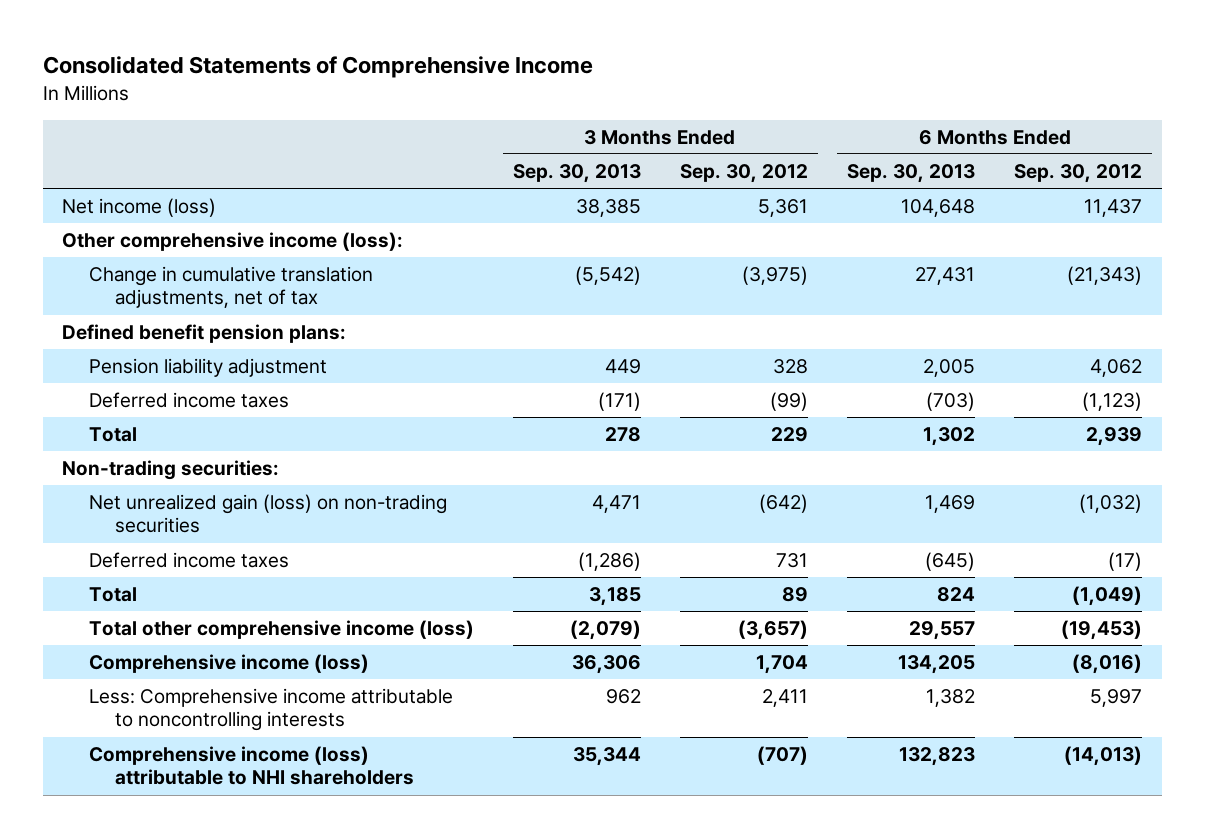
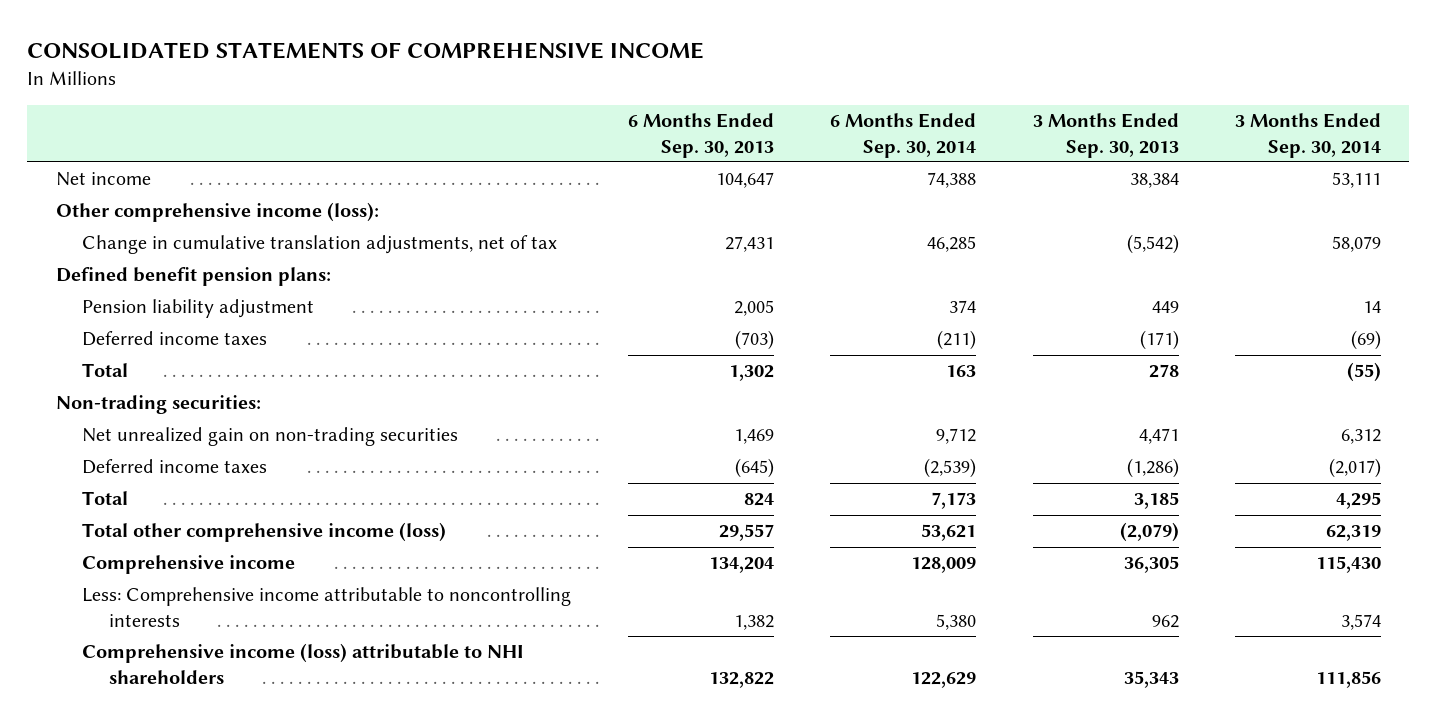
[42,56,593,79] Consolidated Statements of Comprehensive Income -> [27,42,705,60] CONSOLIDATED STATEMENTS OF COMPREHENSIVE INCOME
[679,163,808,183] Sep. 30, 2012 -> none
[1014,163,1143,183] Sep. 30, 2012 -> none
none -> [830,113,977,158] 6 Months Ended Sep. 30, 2014
none -> [1234,113,1381,158] 3 Months Ended Sep. 30, 2014
[62,198,217,218] Net income (loss) -> [55,172,151,187] Net income
[575,199,641,218] 38,385 -> [1129,173,1179,189] 38,384
[901,199,976,218] 104,648 -> [715,172,774,189] 104,647
[88,494,447,534] Net unrealized gain (loss) on non-trading securities -> [82,427,459,447] Net unrealized gain on non-trading securities
[88,654,369,674] Comprehensive income (loss) -> [82,555,296,575] Comprehensive income
[571,655,641,675] 36,306 -> [1123,556,1179,574] 36,305
[898,655,976,675] 134,205 -> [708,557,774,574] 134,204
[572,747,641,767] 35,344 -> [1123,670,1179,688] 35,343
[899,747,976,767] 132,823 -> [708,671,774,688] 132,822

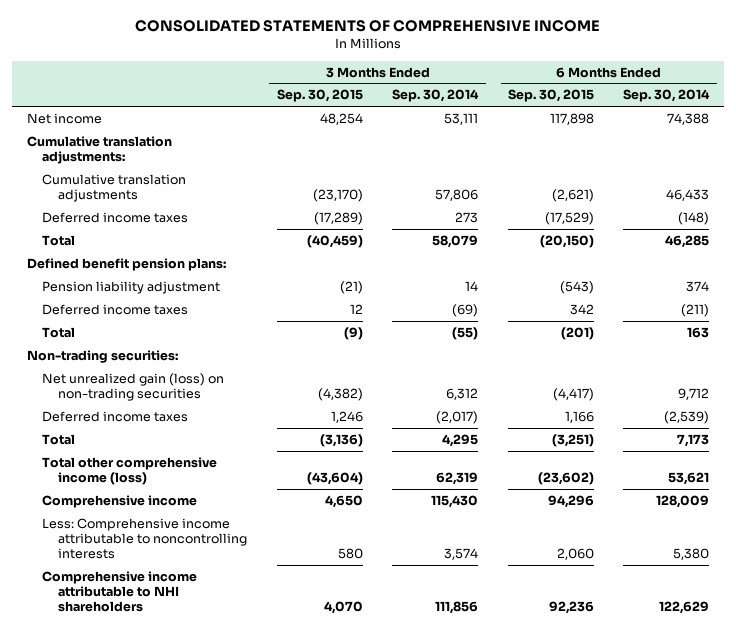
[627,113,774,158] 6 Months Ended Sep. 30, 2013 -> none
[1032,113,1179,158] 3 Months Ended Sep. 30, 2013 -> none
none -> [276,89,363,103] Sep. 30, 2015
none -> [507,89,594,103] Sep. 30, 2015
[55,202,379,223] Other comprehensive income (loss): -> none
none -> [26,135,172,164] Cumulative translation adjustments:
none -> [42,173,187,202] Cumulative translation adjustments
none -> [42,211,189,223] Deferred income taxes
[82,235,558,255] Change in cumulative translation adjustments, net of tax -> [42,234,76,246] Total
[82,427,459,447] Net unrealized gain on non-trading securities -> [42,372,225,401] Net unrealized gain (loss) on non-trading securities
[82,643,525,684] Comprehensive income (loss) attributable to NHI shareholders -> [42,570,198,612] Comprehensive income attributable to NHI shareholders

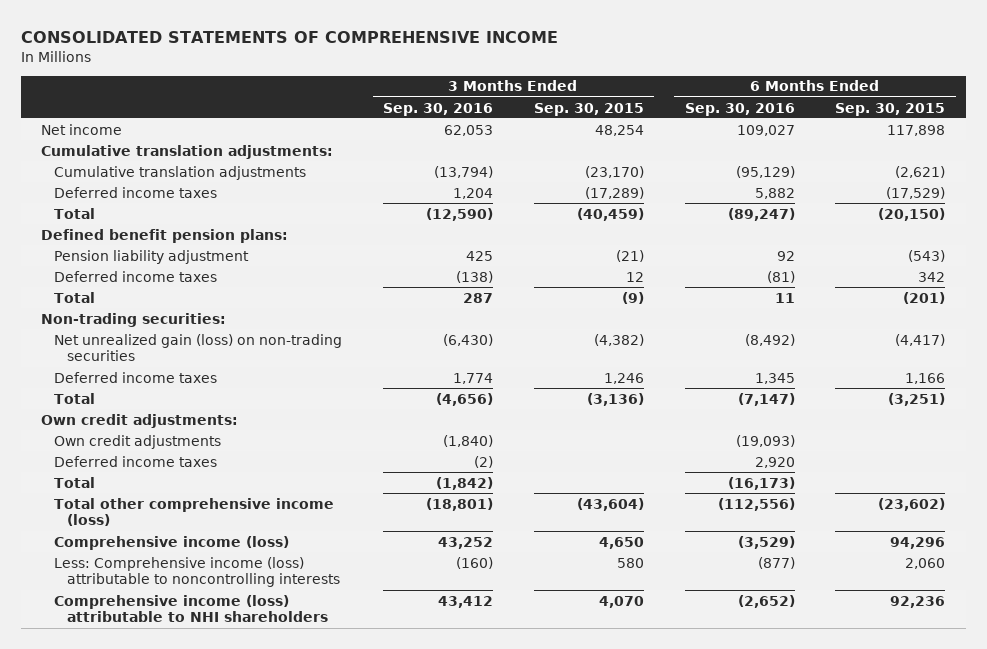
[392,89,480,103] Sep. 30, 2014 -> none
[623,89,711,103] Sep. 30, 2014 -> none
none -> [382,102,493,116] Sep. 30, 2016
none -> [684,102,795,116] Sep. 30, 2016
none -> [41,413,239,428] Own credit adjustments:
none -> [54,434,222,449] Own credit adjustments
none -> [54,455,218,467] Deferred income taxes
none -> [54,476,96,488] Total
[42,494,198,508] Comprehensive income -> [54,535,290,550] Comprehensive income (loss)
[42,517,248,559] Less: Comprehensive income attributable to noncontrolling interests -> [54,556,340,588] Less: Comprehensive income (loss) attributable to noncontrolling interests
[42,570,198,612] Comprehensive income attributable to NHI shareholders -> [54,594,328,623] Comprehensive income (loss) attributable to NHI shareholders

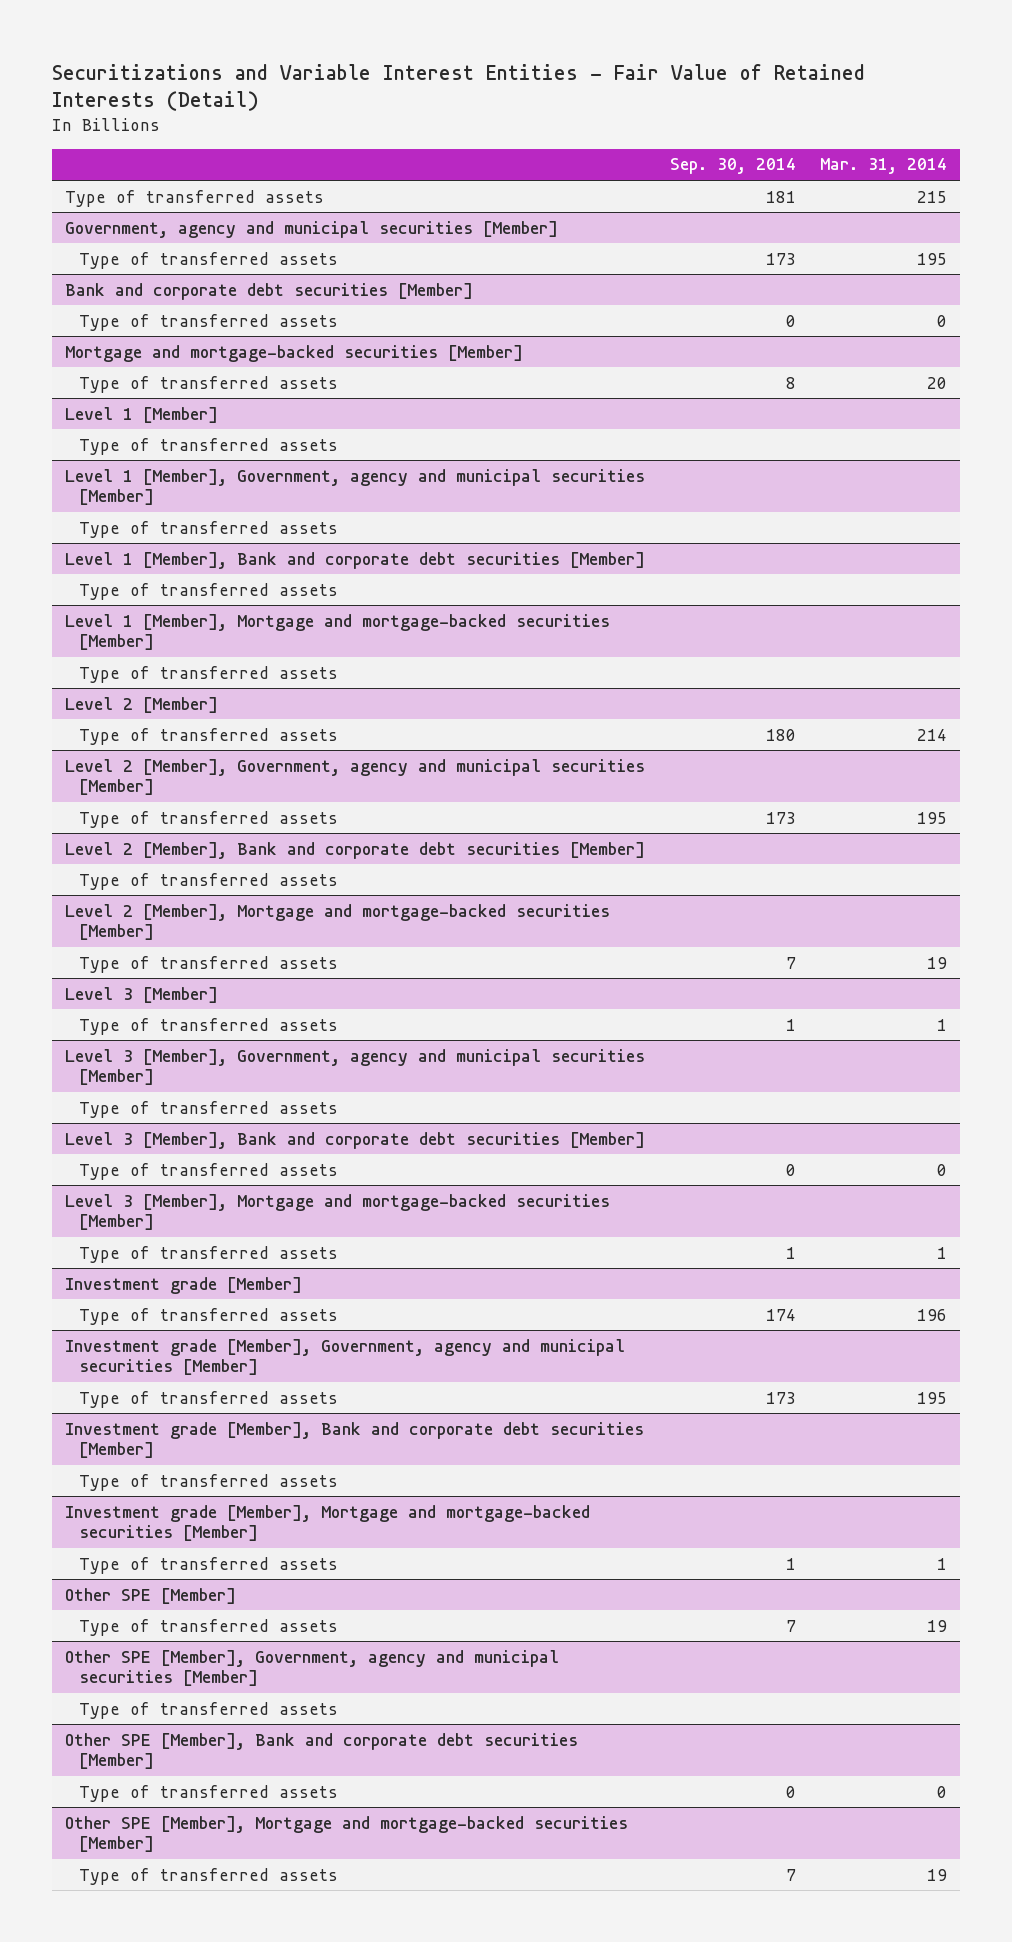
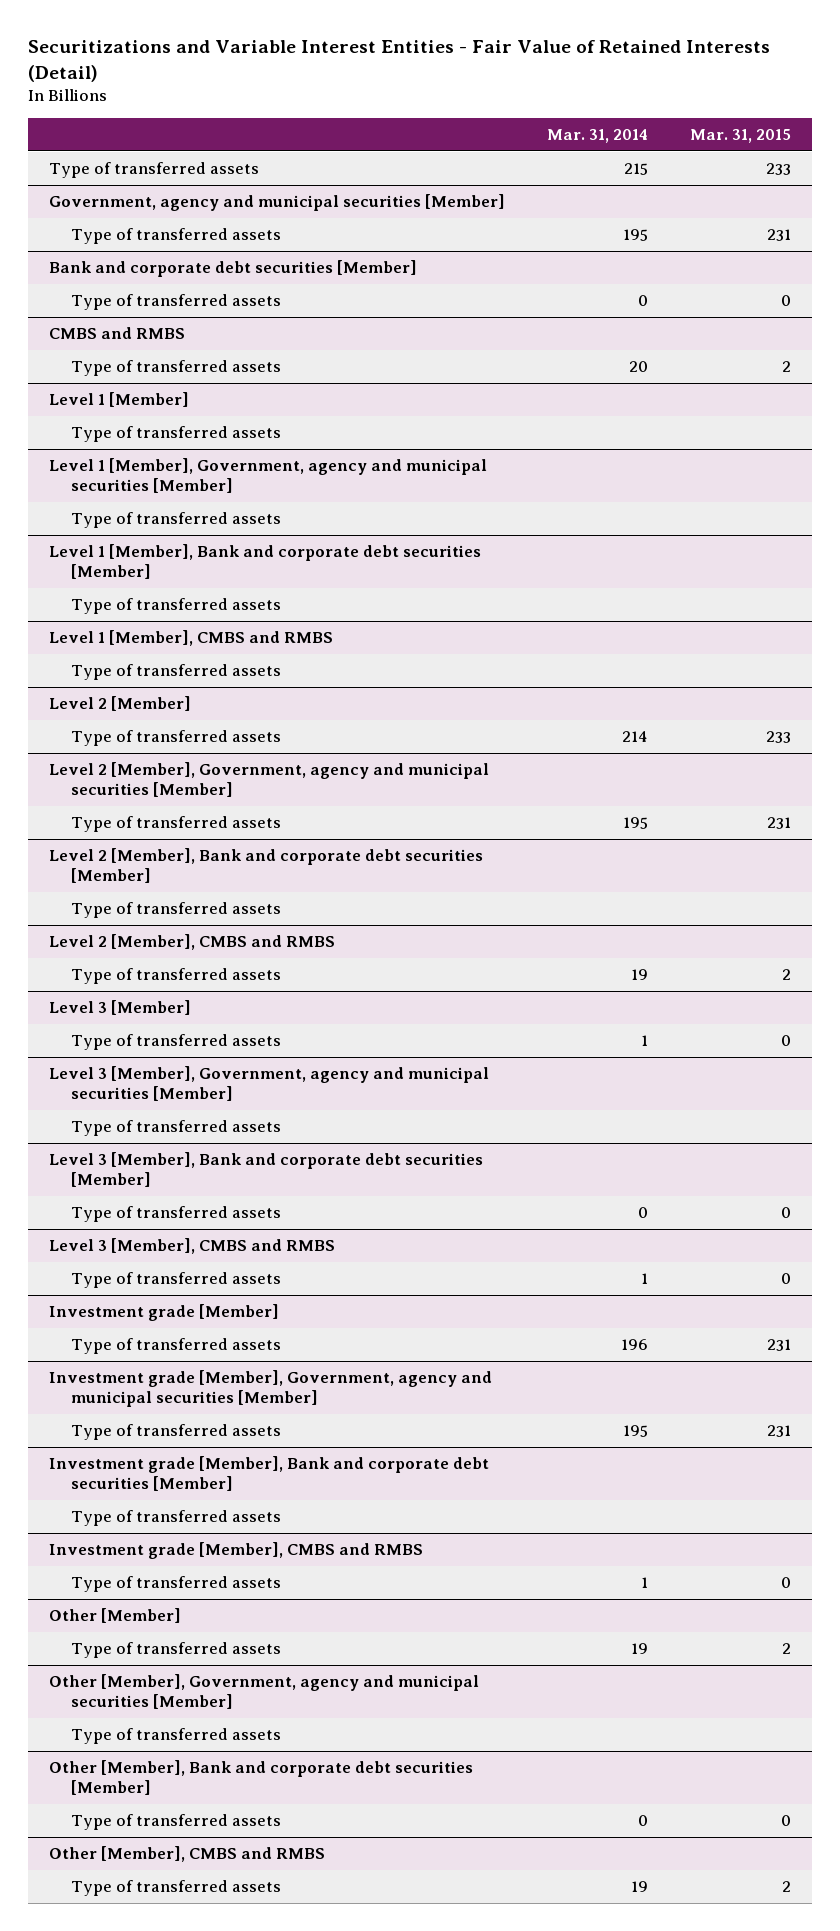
[669,158,796,175] Sep. 30, 2014 -> none
none -> [690,129,792,144] Mar. 31, 2015
[64,344,523,362] Mortgage and mortgage-backed securities [Member] -> [48,327,185,340] CMBS and RMBS
[64,613,610,651] Level 1 [Member], Mortgage and mortgage-backed securities [Member] -> none
none -> [48,630,333,647] Level 1 [Member], CMBS and RMBS
[64,903,610,941] Level 2 [Member], Mortgage and mortgage-backed securities [Member] -> none
none -> [48,934,335,951] Level 2 [Member], CMBS and RMBS
[64,1193,610,1231] Level 3 [Member], Mortgage and mortgage-backed securities [Member] -> none
none -> [48,1238,335,1255] Level 3 [Member], CMBS and RMBS
[64,1504,590,1542] Investment grade [Member], Mortgage and mortgage-backed securities [Member] -> none
none -> [48,1542,423,1560] Investment grade [Member], CMBS and RMBS
[64,1587,236,1604] Other SPE [Member] -> [48,1608,181,1624] Other [Member]
[64,1649,559,1687] Other SPE [Member], Government, agency and municipal securities [Member] -> [48,1674,479,1710] Other [Member], Government, agency and municipal securities [Member]
[64,1732,578,1770] Other SPE [Member], Bank and corporate debt securities [Member] -> [48,1760,473,1796] Other [Member], Bank and corporate debt securities [Member]
[64,1815,628,1853] Other SPE [Member], Mortgage and mortgage-backed securities [Member] -> none
none -> [48,1846,325,1863] Other [Member], CMBS and RMBS

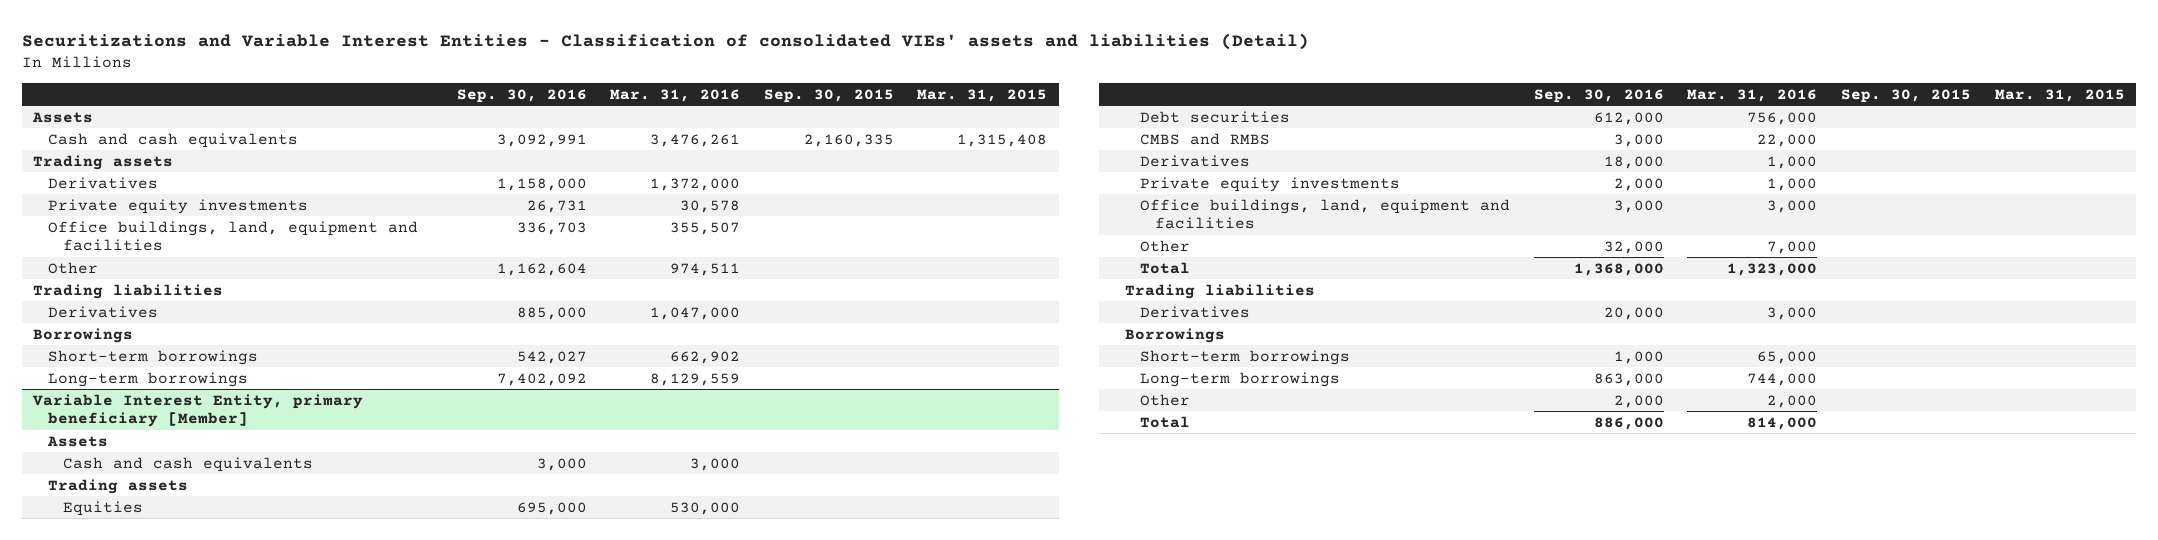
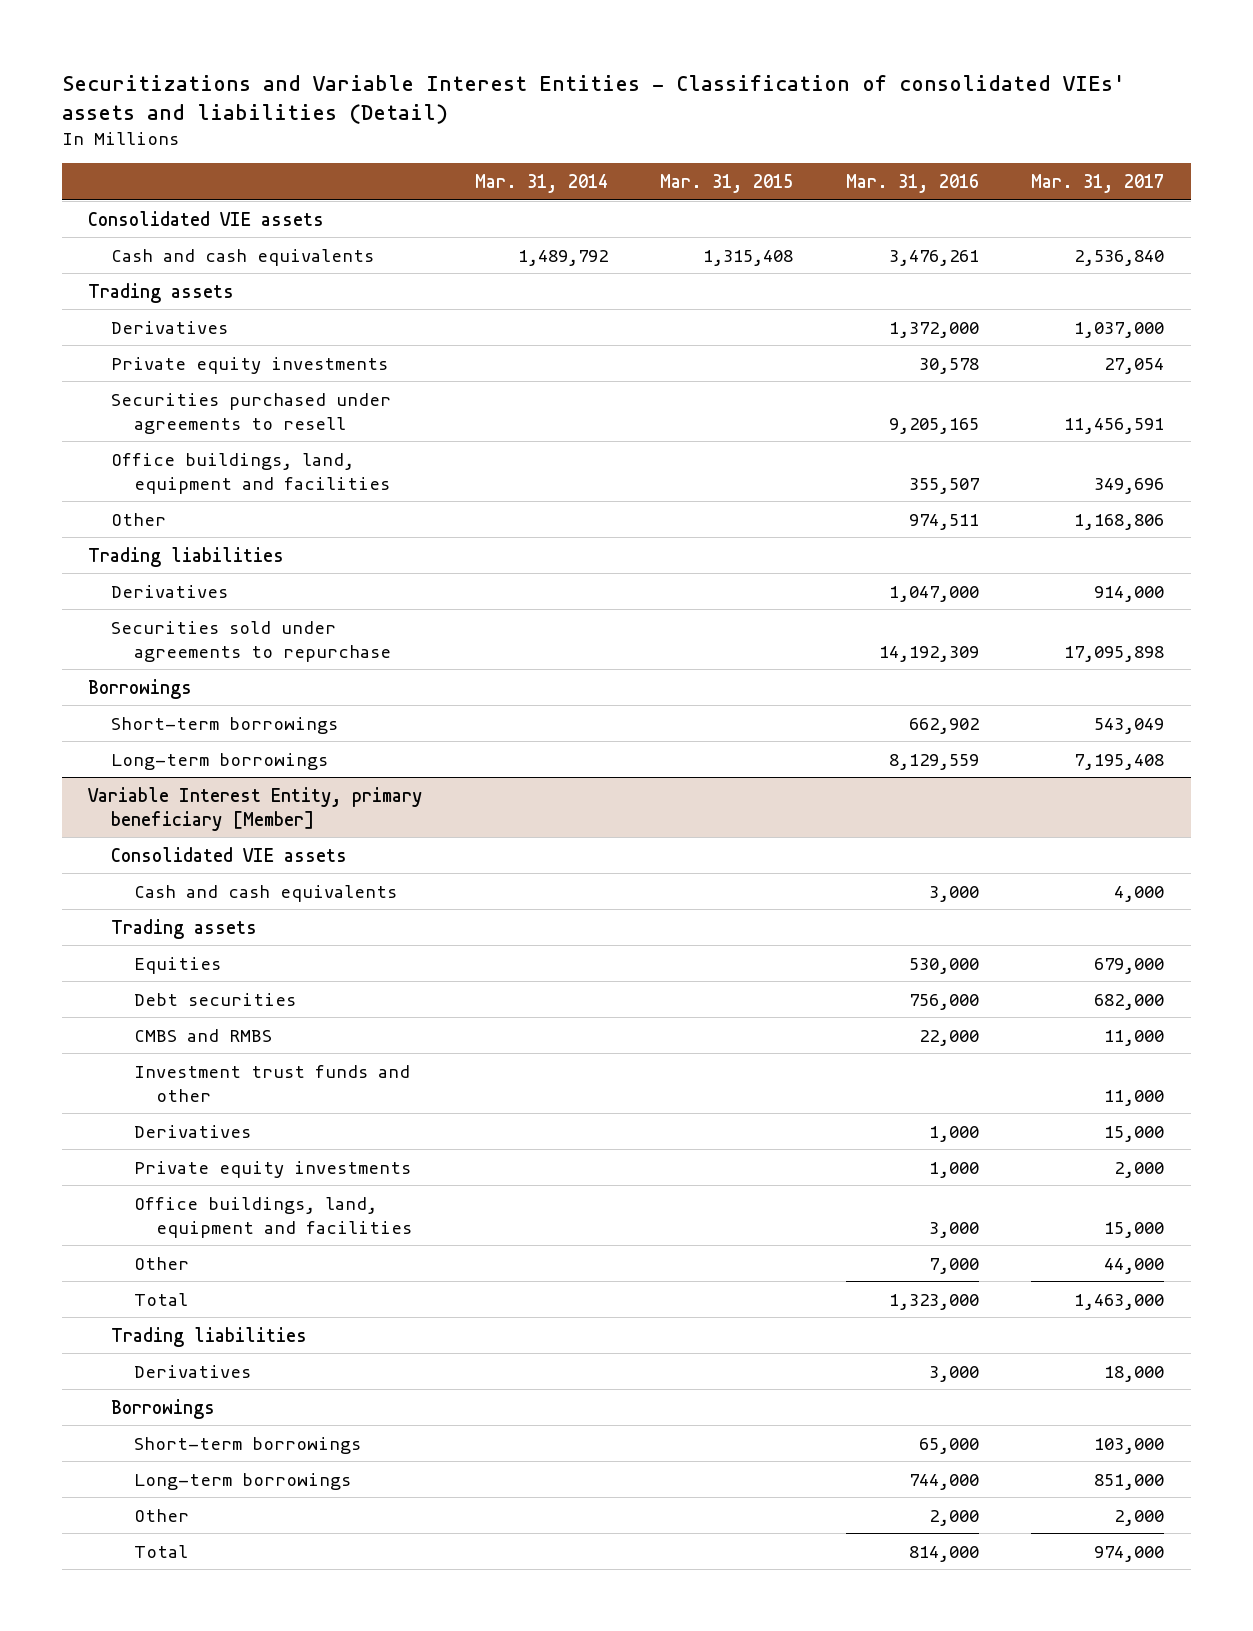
[456,88,587,103] Sep. 30, 2016 -> none
[763,88,894,103] Sep. 30, 2015 -> none
none -> [474,173,608,193] Mar. 31, 2014
none -> [1031,173,1165,193] Mar. 31, 2017
[32,111,94,123] Assets -> [88,210,325,226] Consolidated VIE assets
none -> [110,392,391,434] Securities purchased under agreements to resell
none -> [110,620,391,662] Securities sold under agreements to repurchase
[47,435,109,447] Assets -> [110,846,347,862] Consolidated VIE assets
none -> [133,1064,410,1102] Investment trust funds and other

